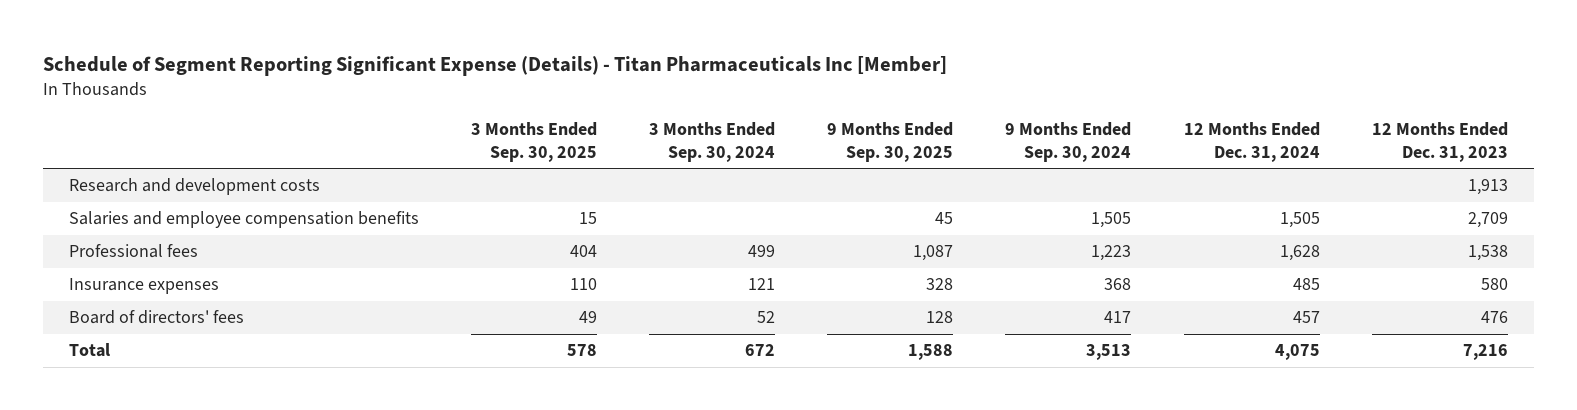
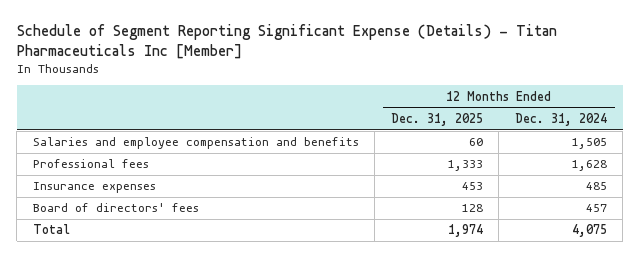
[471,122,598,162] 3 Months Ended Sep. 30, 2025 -> none
[649,122,776,162] 3 Months Ended Sep. 30, 2024 -> none
[827,122,954,162] 9 Months Ended Sep. 30, 2025 -> none
[1005,122,1132,162] 9 Months Ended Sep. 30, 2024 -> none
[1371,122,1508,162] 12 Months Ended Dec. 31, 2023 -> none
none -> [390,113,483,127] Dec. 31, 2025
[68,178,320,196] Research and development costs -> none
[68,211,419,229] Salaries and employee compensation benefits -> [32,137,359,150] Salaries and employee compensation and benefits

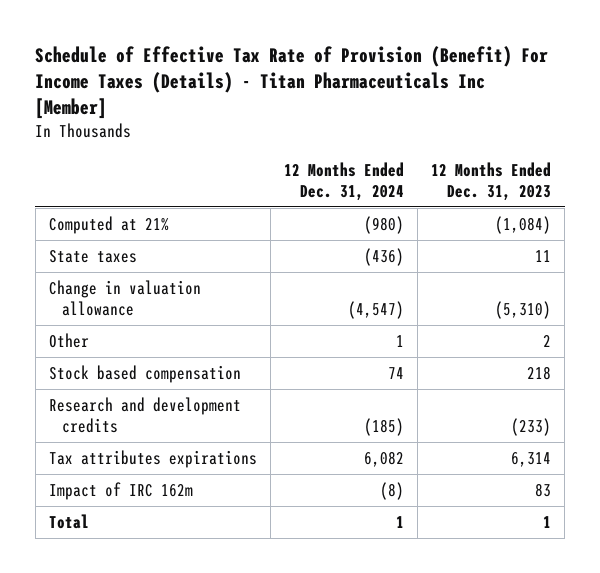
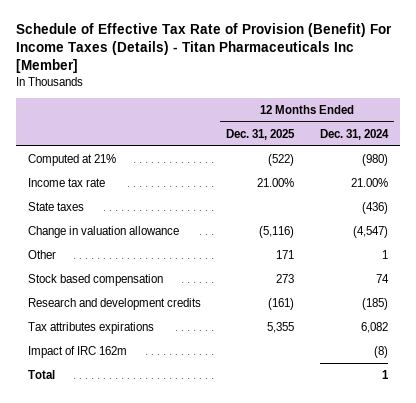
[431,161,552,201] 12 Months Ended Dec. 31, 2023 -> none
none -> [226,128,296,140] Dec. 31, 2025
none -> [28,178,106,188] Income tax rate

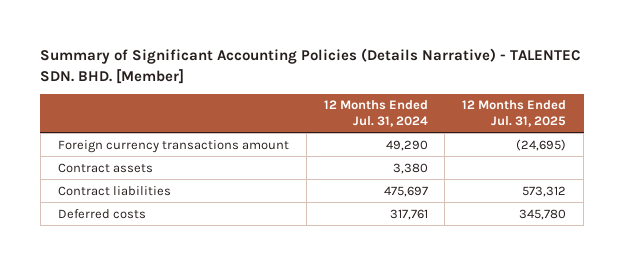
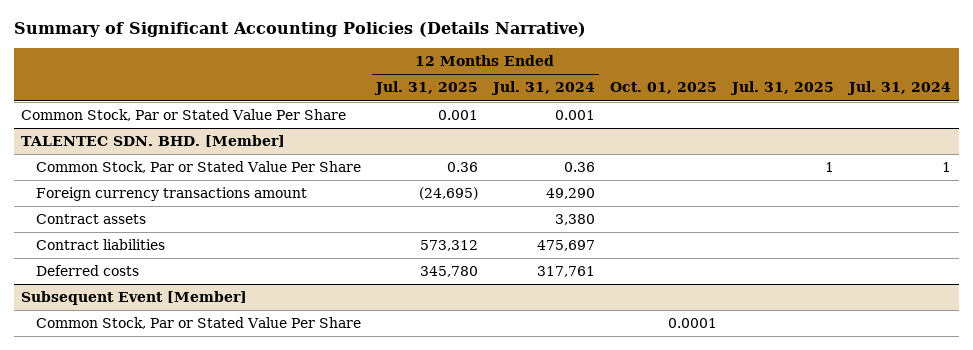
[40,48,582,84] Summary of Significant Accounting Policies (Details Narrative) - TALENTEC SDN. BHD. [Member] -> [13,22,586,38] Summary of Significant Accounting Policies (Details Narrative)
none -> [610,82,718,95] Oct. 01, 2025
none -> [730,81,835,96] Jul. 31, 2025
none -> [847,81,952,96] Jul. 31, 2024
none -> [21,109,347,122] Common Stock, Par or Stated Value Per Share
none -> [21,135,286,148] TALENTEC SDN. BHD. [Member]
none -> [35,161,361,174] Common Stock, Par or Stated Value Per Share
none -> [21,291,248,306] Subsequent Event [Member]
none -> [35,317,361,330] Common Stock, Par or Stated Value Per Share

